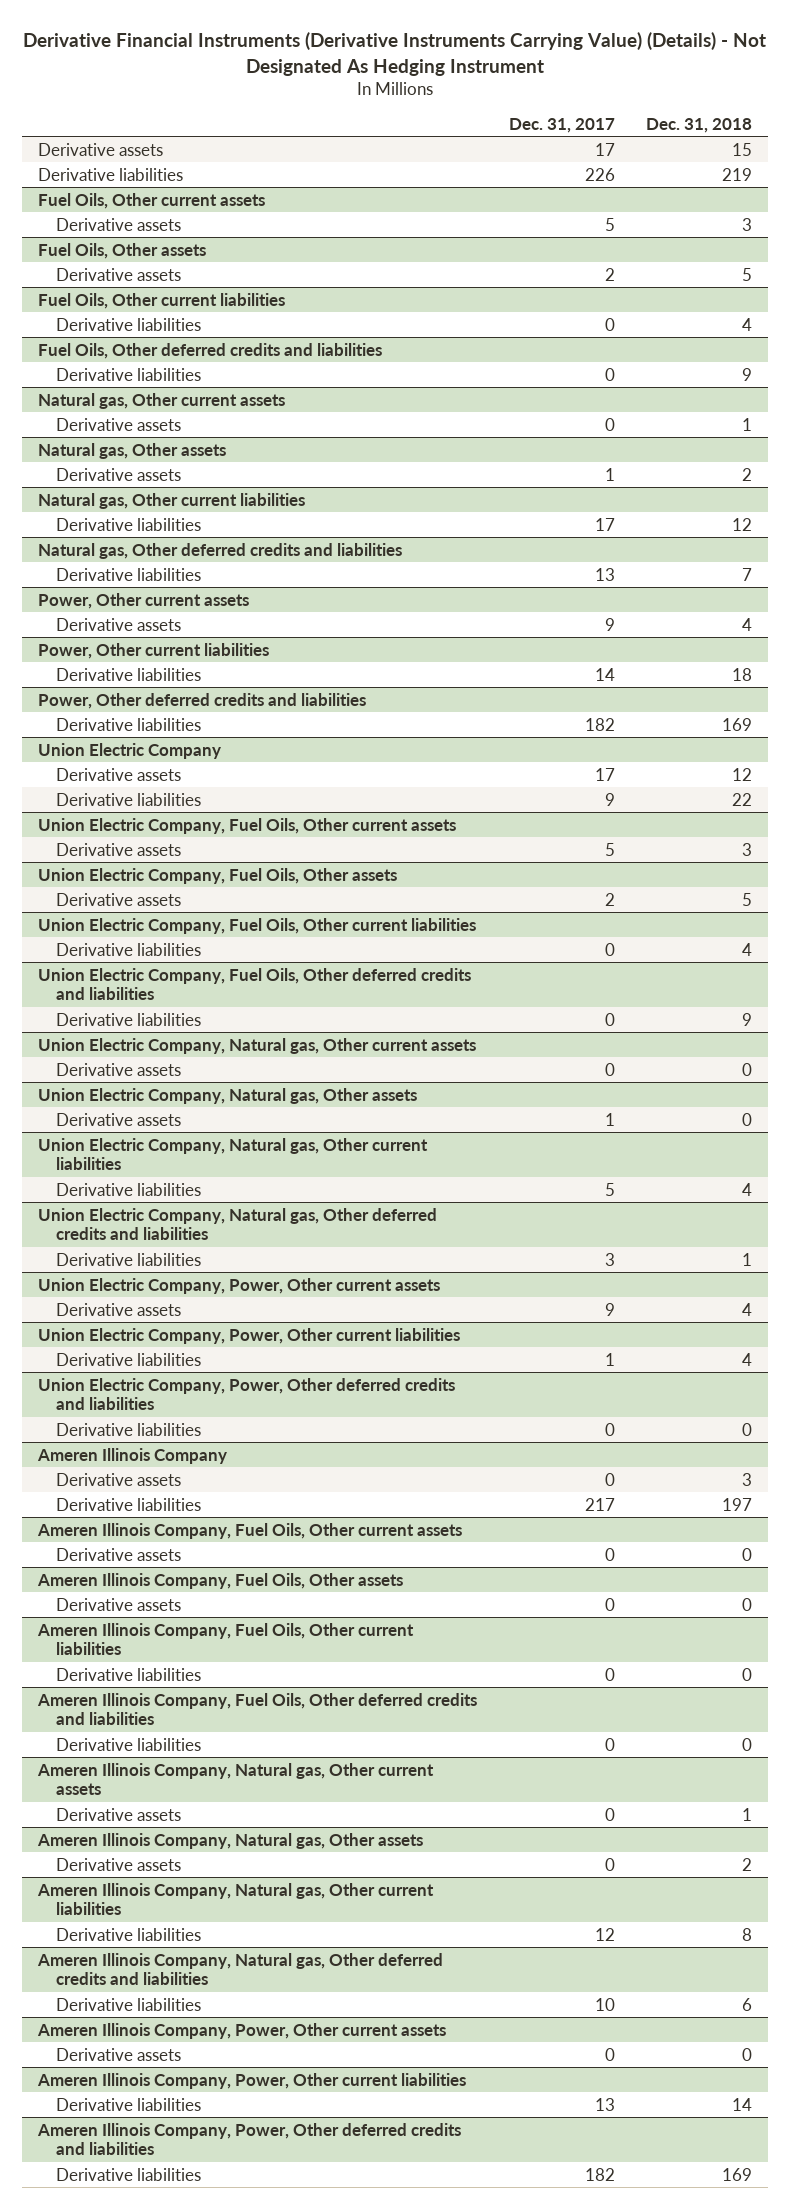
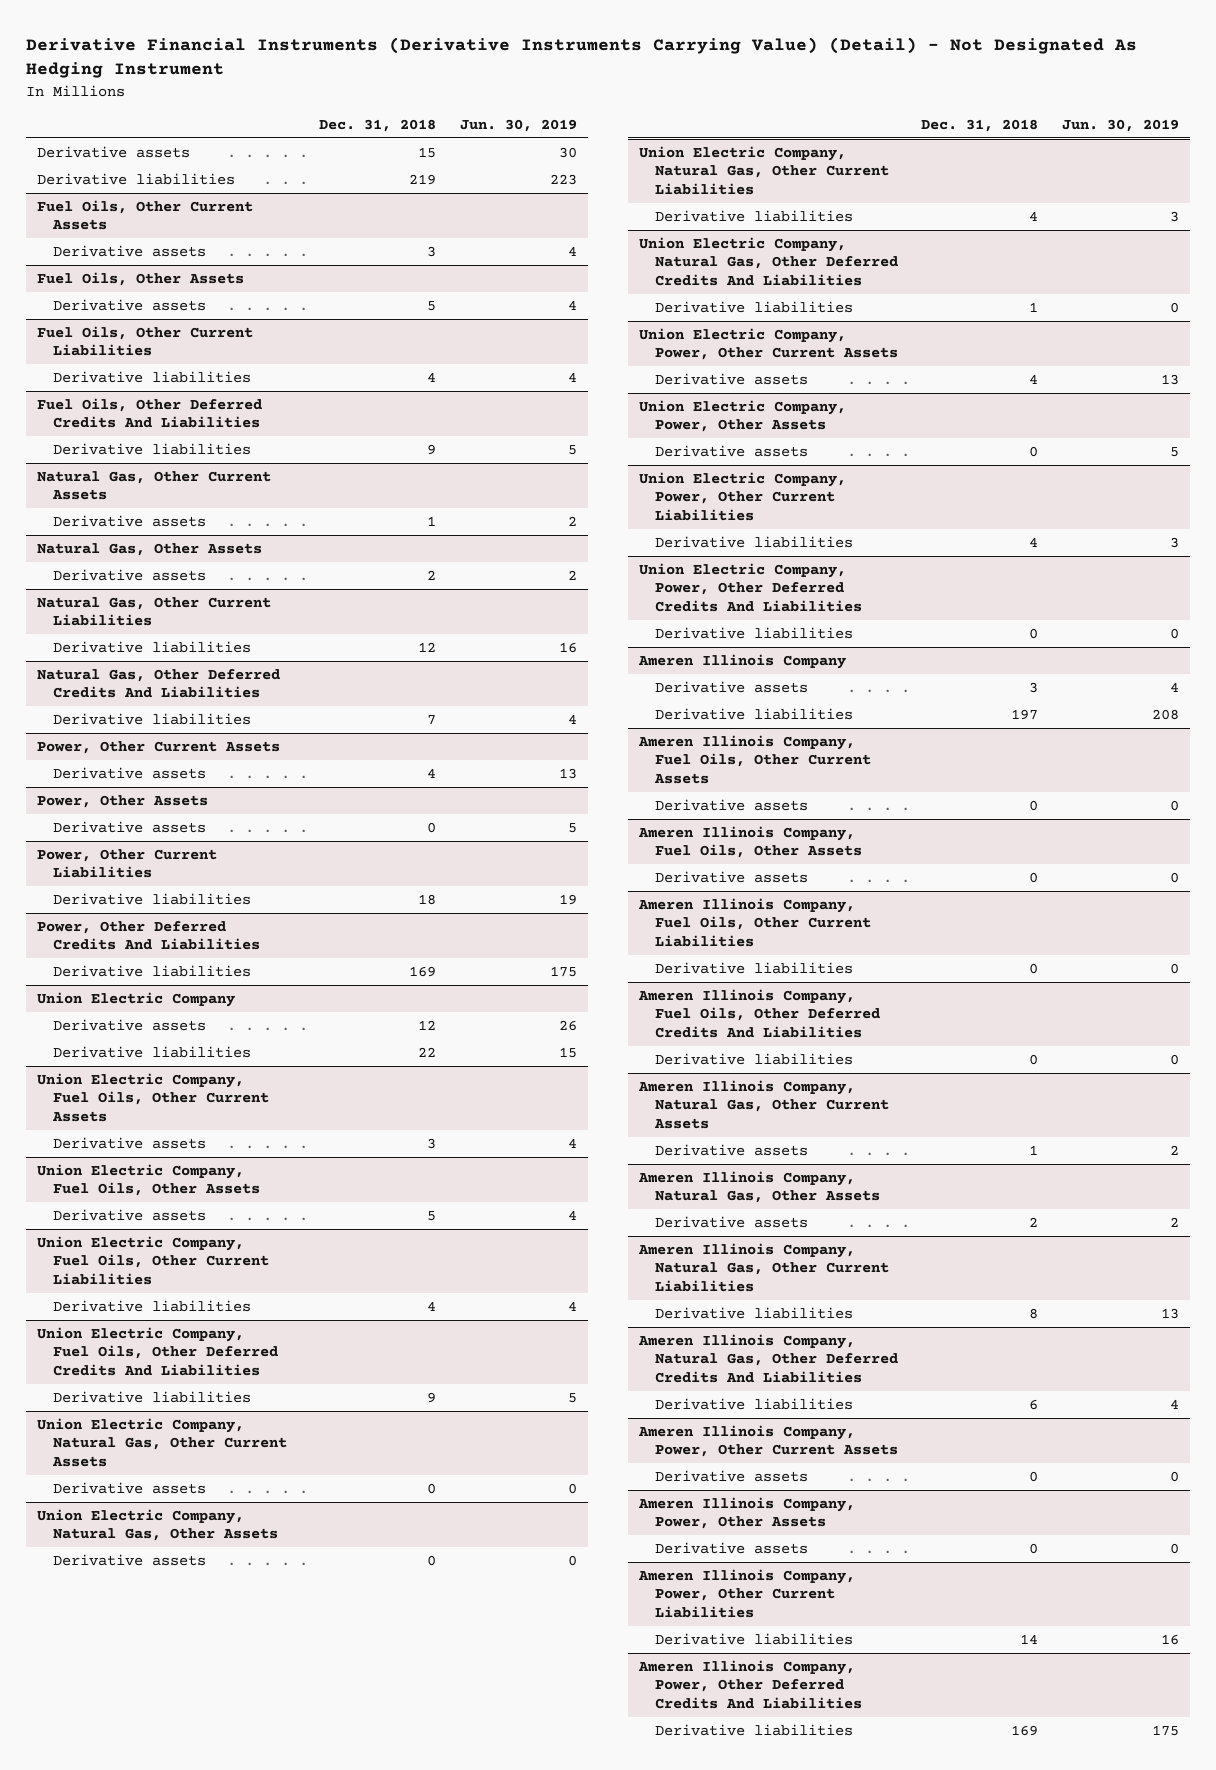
[23,32,767,76] Derivative Financial Instruments (Derivative Instruments Carrying Value) (Details) - Not Designated As Hedging Instrument -> [25,37,1137,79] Derivative Financial Instruments (Derivative Instruments Carrying Value) (Detail) - Not Designated As Hedging Instrument
[508,117,615,133] Dec. 31, 2017 -> none
none -> [459,119,577,133] Jun. 30, 2019
[37,192,265,209] Fuel Oils, Other current assets -> [37,199,254,231] Fuel Oils, Other Current Assets
[37,242,206,259] Fuel Oils, Other assets -> [37,271,245,286] Fuel Oils, Other Assets
[37,292,285,309] Fuel Oils, Other current liabilities -> [37,325,254,357] Fuel Oils, Other Current Liabilities
[37,342,382,359] Fuel Oils, Other deferred credits and liabilities -> [37,397,263,429] Fuel Oils, Other Deferred Credits And Liabilities
[37,392,285,409] Natural gas, Other current assets -> [37,470,272,501] Natural Gas, Other Current Assets
[37,442,226,459] Natural gas, Other assets -> [37,542,263,556] Natural Gas, Other Assets
[37,492,305,509] Natural gas, Other current liabilities -> [37,596,272,627] Natural Gas, Other Current Liabilities
[37,542,402,559] Natural gas, Other deferred credits and liabilities -> [37,668,281,699] Natural Gas, Other Deferred Credits And Liabilities
[37,592,249,609] Power, Other current assets -> [37,740,281,754] Power, Other Current Assets
none -> [37,794,209,808] Power, Other Assets
none -> [53,820,207,833] Derivative assets
[37,642,269,659] Power, Other current liabilities -> [37,848,218,879] Power, Other Current Liabilities
[37,692,366,709] Power, Other deferred credits and liabilities -> [37,920,261,951] Power, Other Deferred Credits And Liabilities
[37,817,456,834] Union Electric Company, Fuel Oils, Other current assets -> [37,1072,270,1122] Union Electric Company, Fuel Oils, Other Current Assets
[37,867,397,884] Union Electric Company, Fuel Oils, Other assets -> [37,1163,261,1197] Union Electric Company, Fuel Oils, Other Assets
[37,917,476,934] Union Electric Company, Fuel Oils, Other current liabilities -> [37,1235,270,1285] Union Electric Company, Fuel Oils, Other Current Liabilities
[37,967,471,1000] Union Electric Company, Fuel Oils, Other deferred credits and liabilities -> [37,1326,279,1376] Union Electric Company, Fuel Oils, Other Deferred Credits And Liabilities
[37,1037,476,1054] Union Electric Company, Natural gas, Other current assets -> [37,1417,288,1467] Union Electric Company, Natural Gas, Other Current Assets
[37,1087,417,1104] Union Electric Company, Natural gas, Other assets -> [37,1508,279,1542] Union Electric Company, Natural Gas, Other Assets
[37,1137,428,1170] Union Electric Company, Natural gas, Other current liabilities -> [639,145,890,195] Union Electric Company, Natural Gas, Other Current Liabilities
[37,1207,437,1240] Union Electric Company, Natural gas, Other deferred credits and liabilities -> [639,236,899,286] Union Electric Company, Natural Gas, Other Deferred Credits And Liabilities
[37,1277,440,1294] Union Electric Company, Power, Other current assets -> [639,327,899,361] Union Electric Company, Power, Other Current Assets
none -> [639,399,847,433] Union Electric Company, Power, Other Assets
none -> [655,444,809,457] Derivative assets
[37,1327,460,1344] Union Electric Company, Power, Other current liabilities -> [639,471,847,521] Union Electric Company, Power, Other Current Liabilities
[37,1377,455,1410] Union Electric Company, Power, Other deferred credits and liabilities -> [639,562,863,612] Union Electric Company, Power, Other Deferred Credits And Liabilities
[36,1522,462,1539] Ameren Illinois Company, Fuel Oils, Other current assets -> [638,734,872,784] Ameren Illinois Company, Fuel Oils, Other Current Assets
[36,1572,403,1589] Ameren Illinois Company, Fuel Oils, Other assets -> [638,825,863,859] Ameren Illinois Company, Fuel Oils, Other Assets
[36,1622,414,1655] Ameren Illinois Company, Fuel Oils, Other current liabilities -> [638,897,872,947] Ameren Illinois Company, Fuel Oils, Other Current Liabilities
[36,1692,477,1725] Ameren Illinois Company, Fuel Oils, Other deferred credits and liabilities -> [638,988,881,1038] Ameren Illinois Company, Fuel Oils, Other Deferred Credits And Liabilities
[36,1762,434,1795] Ameren Illinois Company, Natural gas, Other current assets -> [638,1079,890,1129] Ameren Illinois Company, Natural Gas, Other Current Assets
[36,1832,423,1849] Ameren Illinois Company, Natural gas, Other assets -> [638,1170,881,1204] Ameren Illinois Company, Natural Gas, Other Assets
[36,1882,434,1915] Ameren Illinois Company, Natural gas, Other current liabilities -> [638,1242,890,1292] Ameren Illinois Company, Natural Gas, Other Current Liabilities
[36,1952,443,1985] Ameren Illinois Company, Natural gas, Other deferred credits and liabilities -> [638,1333,899,1383] Ameren Illinois Company, Natural Gas, Other Deferred Credits And Liabilities
[36,2022,446,2039] Ameren Illinois Company, Power, Other current assets -> [638,1424,899,1458] Ameren Illinois Company, Power, Other Current Assets
none -> [638,1496,856,1530] Ameren Illinois Company, Power, Other Assets
none -> [655,1541,809,1554] Derivative assets
[36,2072,466,2089] Ameren Illinois Company, Power, Other current liabilities -> [638,1568,856,1618] Ameren Illinois Company, Power, Other Current Liabilities
[36,2122,461,2155] Ameren Illinois Company, Power, Other deferred credits and liabilities -> [638,1659,863,1709] Ameren Illinois Company, Power, Other Deferred Credits And Liabilities

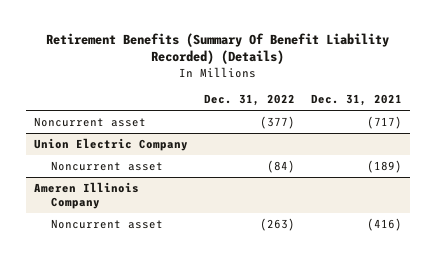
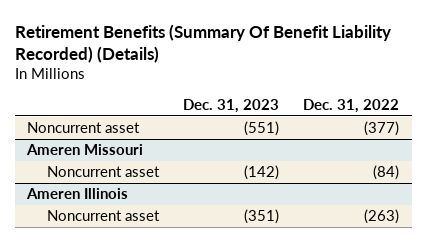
[311,94,403,107] Dec. 31, 2021 -> none
none -> [183,98,280,113] Dec. 31, 2023
[33,137,188,151] Union Electric Company -> [26,144,144,156] Ameren Missouri
[33,181,139,210] Ameren Illinois Company -> [26,188,129,200] Ameren Illinois

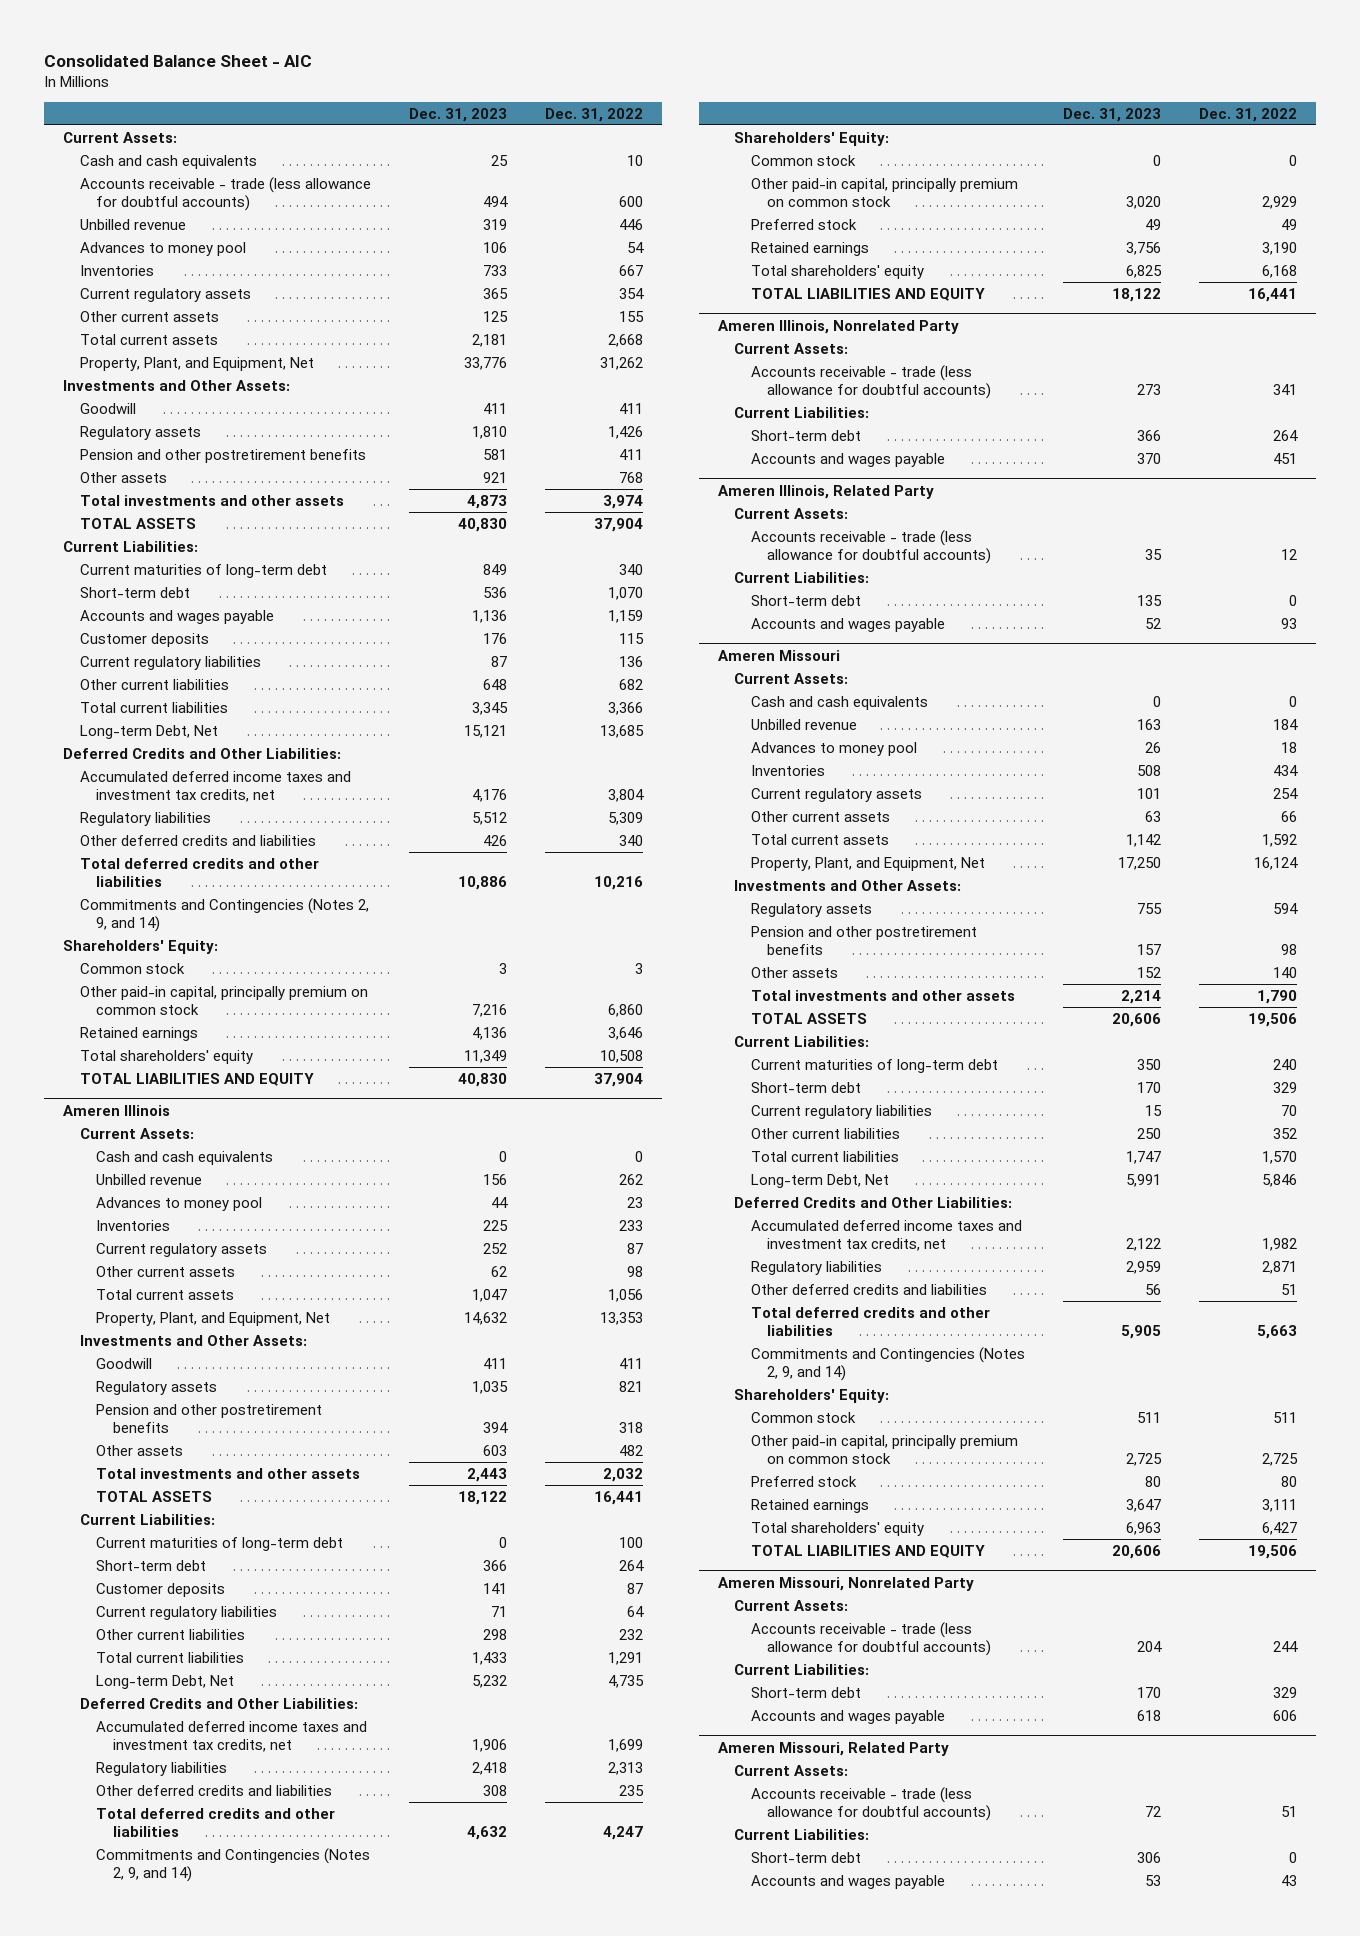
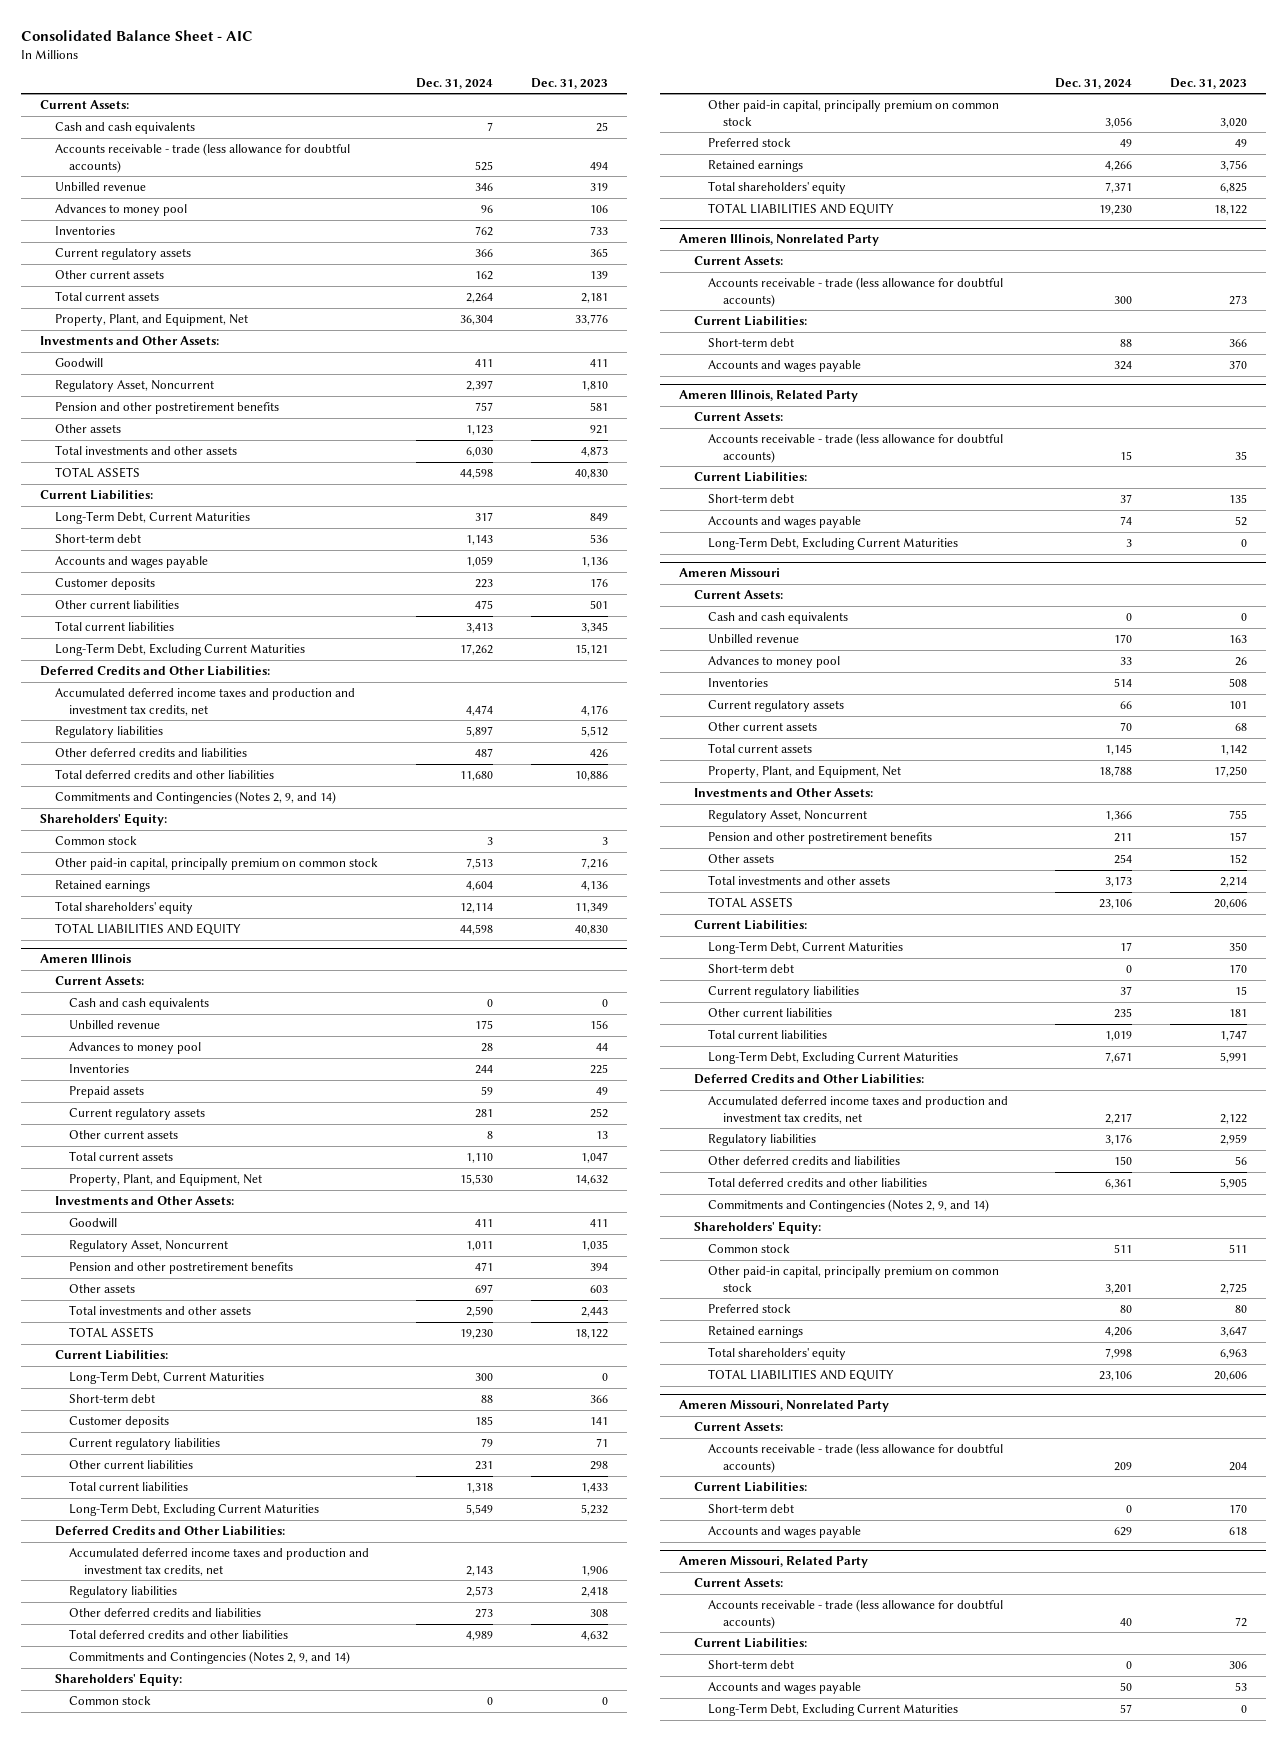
[544,107,643,122] Dec. 31, 2022 -> none
none -> [416,77,494,89] Dec. 31, 2024
[482,310,508,322] 125 -> [590,270,609,279] 139
[79,425,201,440] Regulatory assets -> [54,379,214,392] Regulatory Asset, Noncurrent
[79,563,327,578] Current maturities of long-term debt -> [54,510,250,524] Long-Term Debt, Current Maturities
[79,655,261,670] Current regulatory liabilities -> none
[482,678,507,690] 648 -> [590,599,609,609] 501
[79,724,218,739] Long-term Debt, Net -> [54,642,305,656] Long-Term Debt, Excluding Current Maturities
[79,770,351,802] Accumulated deferred income taxes and investment tax credits, net -> [54,687,355,716] Accumulated deferred income taxes and production and investment tax credits, net
none -> [69,1085,145,1098] Prepaid assets
[490,1265,507,1277] 62 -> [596,1130,609,1139] 13
[96,1380,218,1395] Regulatory assets -> [69,1239,229,1252] Regulatory Asset, Noncurrent
[96,1536,344,1551] Current maturities of long-term debt -> [69,1370,265,1384] Long-Term Debt, Current Maturities
[96,1674,235,1689] Long-term Debt, Net -> [69,1502,320,1516] Long-Term Debt, Excluding Current Maturities
[96,1720,368,1752] Accumulated deferred income taxes and investment tax credits, net -> [69,1547,370,1576] Accumulated deferred income taxes and production and investment tax credits, net
none -> [708,536,959,550] Long-Term Debt, Excluding Current Maturities
[1145,810,1162,822] 63 -> [1234,722,1247,731] 68
[750,902,872,917] Regulatory assets -> [708,809,868,822] Regulatory Asset, Noncurrent
[750,1058,998,1073] Current maturities of long-term debt -> [708,940,904,954] Long-Term Debt, Current Maturities
[1137,1127,1162,1139] 250 -> [1228,1008,1247,1017] 181
[750,1173,889,1188] Long-term Debt, Net -> [708,1050,959,1064] Long-Term Debt, Excluding Current Maturities
[750,1219,1022,1251] Accumulated deferred income taxes and investment tax credits, net -> [708,1095,1009,1124] Accumulated deferred income taxes and production and investment tax credits, net
none -> [708,1702,959,1716] Long-Term Debt, Excluding Current Maturities

